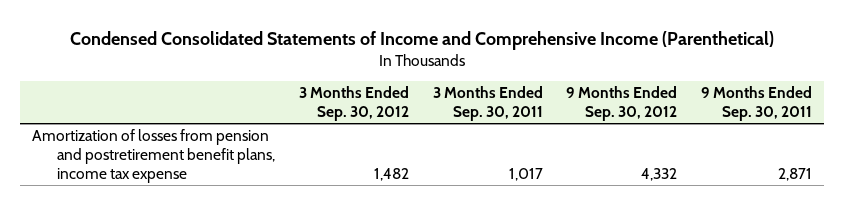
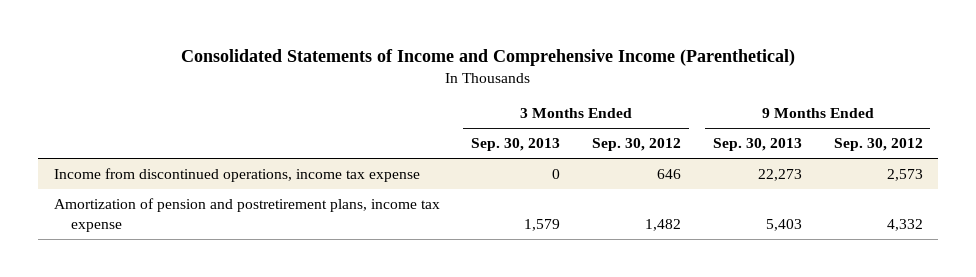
[70,30,775,50] Condensed Consolidated Statements of Income and Comprehensive Income (Parenthetical) -> [181,48,796,66] Consolidated Statements of Income and Comprehensive Income (Parenthetical)
[432,86,543,122] 3 Months Ended Sep. 30, 2011 -> none
[701,86,813,122] 9 Months Ended Sep. 30, 2011 -> none
none -> [471,138,561,152] Sep. 30, 2013
none -> [712,138,802,152] Sep. 30, 2013
none -> [53,168,420,183] Income from discontinued operations, income tax expense
[32,129,275,183] Amortization of losses from pension and postretirement benefit plans, income tax expense -> [53,198,440,232] Amortization of pension and postretirement plans, income tax expense

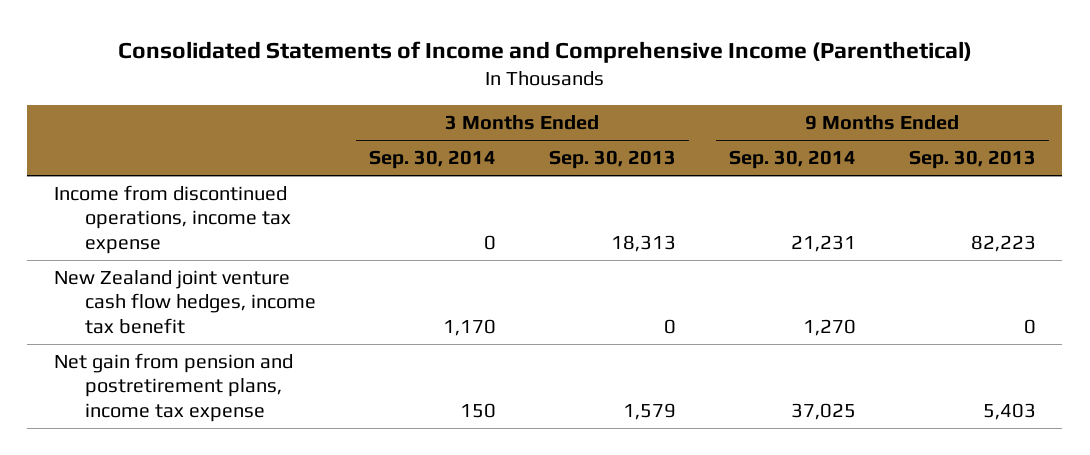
[592,138,682,152] Sep. 30, 2012 -> none
[833,138,923,152] Sep. 30, 2012 -> none
none -> [368,150,496,170] Sep. 30, 2014
none -> [728,150,856,170] Sep. 30, 2014
[552,169,561,180] 0 -> [610,235,676,253] 18,313
[757,169,802,182] 22,273 -> [970,235,1036,253] 82,223
none -> [53,269,316,335] New Zealand joint venture cash flow hedges, income tax benefit
[53,198,440,232] Amortization of pension and postretirement plans, income tax expense -> [53,352,293,423] Net gain from pension and postretirement plans, income tax expense

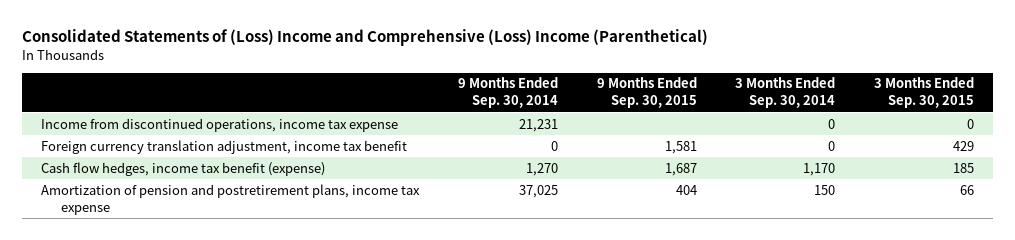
[117,41,972,64] Consolidated Statements of Income and Comprehensive Income (Parenthetical) -> [22,29,709,47] Consolidated Statements of (Loss) Income and Comprehensive (Loss) Income (Parenthetical)
[548,150,676,170] Sep. 30, 2013 -> none
[908,150,1036,170] Sep. 30, 2013 -> none
none -> [596,77,697,109] 9 Months Ended Sep. 30, 2015
none -> [873,77,974,109] 3 Months Ended Sep. 30, 2015
none -> [41,139,408,154] Foreign currency translation adjustment, income tax benefit
[53,269,316,335] New Zealand joint venture cash flow hedges, income tax benefit -> [41,161,326,176] Cash flow hedges, income tax benefit (expense)
[53,352,293,423] Net gain from pension and postretirement plans, income tax expense -> [41,183,421,215] Amortization of pension and postretirement plans, income tax expense

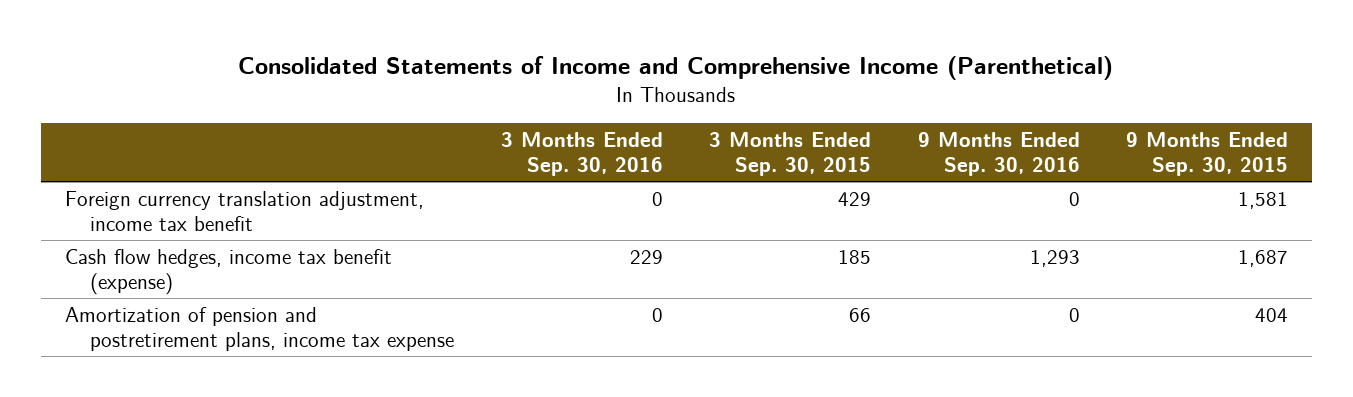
[22,29,709,47] Consolidated Statements of (Loss) Income and Comprehensive (Loss) Income (Parenthetical) -> [238,55,1114,80] Consolidated Statements of Income and Comprehensive Income (Parenthetical)
[457,77,558,109] 9 Months Ended Sep. 30, 2014 -> none
[735,77,836,109] 3 Months Ended Sep. 30, 2014 -> none
none -> [500,131,663,176] 3 Months Ended Sep. 30, 2016
none -> [917,131,1080,176] 9 Months Ended Sep. 30, 2016
[41,117,399,132] Income from discontinued operations, income tax expense -> none

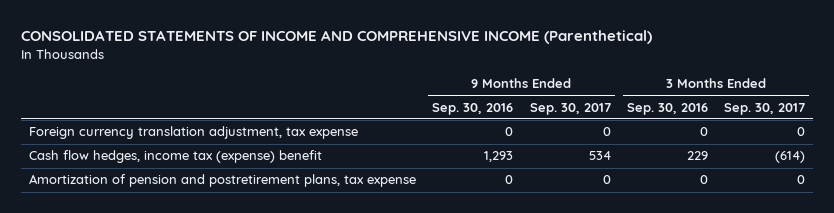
[238,55,1114,80] Consolidated Statements of Income and Comprehensive Income (Parenthetical) -> [20,29,652,44] CONSOLIDATED STATEMENTS OF INCOME AND COMPREHENSIVE INCOME (Parenthetical)
[709,131,872,176] 3 Months Ended Sep. 30, 2015 -> none
[1126,131,1289,176] 9 Months Ended Sep. 30, 2015 -> none
none -> [529,102,611,115] Sep. 30, 2017
none -> [724,102,806,115] Sep. 30, 2017
[64,191,424,231] Foreign currency translation adjustment, income tax benefit -> [28,126,358,140] Foreign currency translation adjustment, tax expense
[64,249,392,295] Cash flow hedges, income tax benefit (expense) -> [28,150,322,164] Cash flow hedges, income tax (expense) benefit
[64,307,455,351] Amortization of pension and postretirement plans, income tax expense -> [28,174,416,188] Amortization of pension and postretirement plans, tax expense

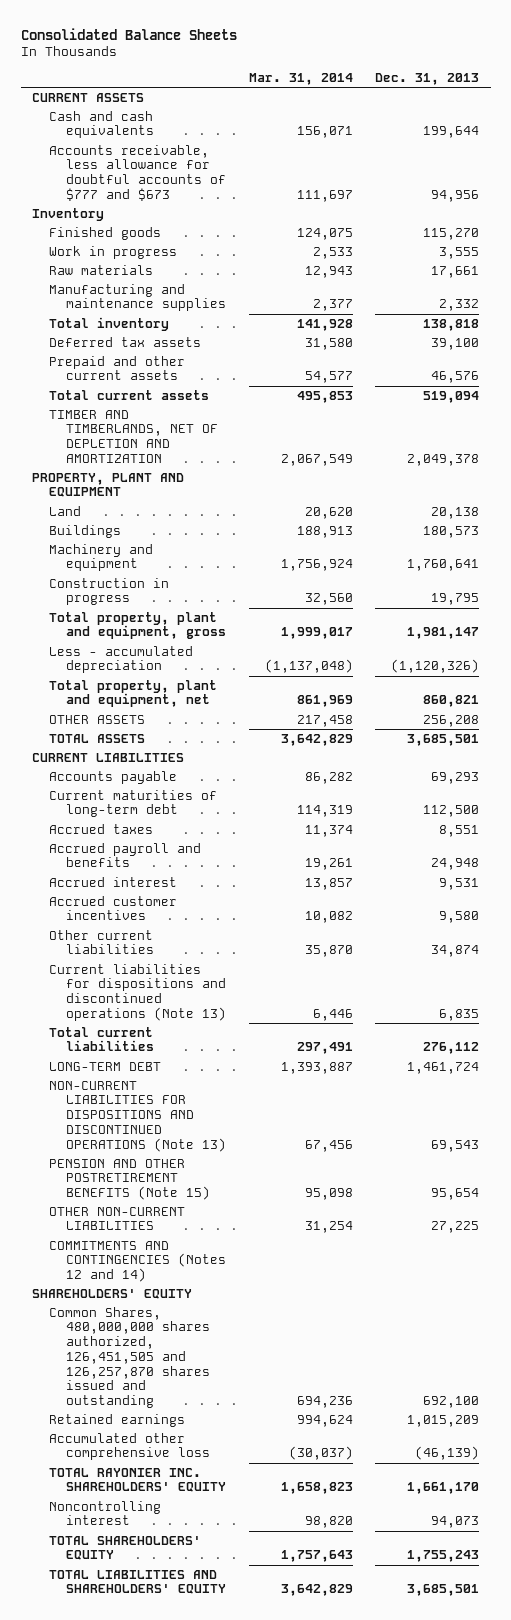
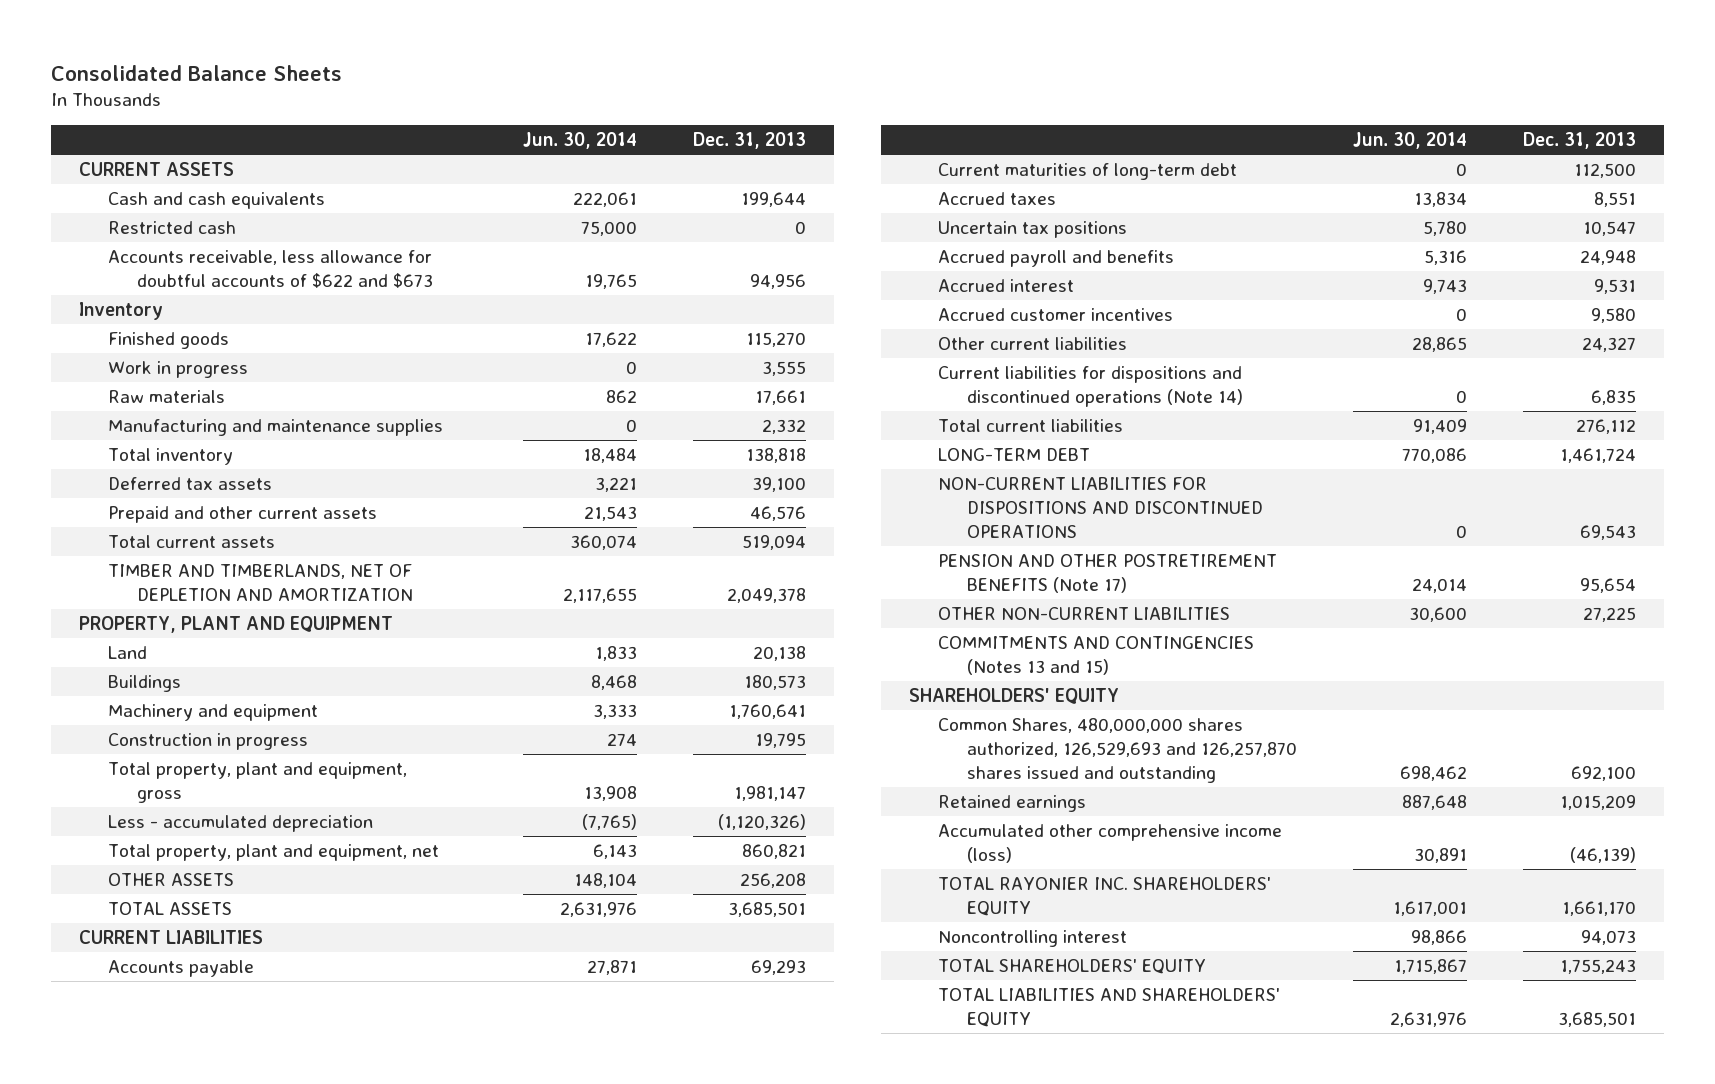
[248,73,353,86] Mar. 31, 2014 -> none
none -> [522,132,637,150] Jun. 30, 2014
none -> [108,220,237,234] Restricted cash
[49,144,227,201] Accounts receivable, less allowance for doubtful accounts of $777 and $673 -> [108,249,433,289] Accounts receivable, less allowance for doubtful accounts of $622 and $673
none -> [938,220,1128,238] Uncertain tax positions
[431,945,480,958] 34,874 -> [1581,336,1636,352] 24,327
[49,963,227,1021] Current liabilities for dispositions and discontinued operations (Note 13) -> [938,365,1243,408] Current liabilities for dispositions and discontinued operations (Note 14)
[49,1080,227,1152] NON-CURRENT LIABILITIES FOR DISPOSITIONS AND DISCONTINUED OPERATIONS (Note 13) -> [938,476,1263,539] NON-CURRENT LIABILITIES FOR DISPOSITIONS AND DISCONTINUED OPERATIONS
[49,1158,211,1201] PENSION AND OTHER POSTRETIREMENT BENEFITS (Note 15) -> [938,553,1278,594] PENSION AND OTHER POSTRETIREMENT BENEFITS (Note 17)
[49,1240,227,1283] COMMITMENTS AND CONTINGENCIES (Notes 12 and 14) -> [938,635,1255,676] COMMITMENTS AND CONTINGENCIES (Notes 13 and 15)
[49,1306,211,1408] Common Shares, 480,000,000 shares authorized, 126,451,505 and 126,257,870 shares issued and outstanding -> [938,717,1297,784] Common Shares, 480,000,000 shares authorized, 126,529,693 and 126,257,870 shares issued and outstanding
[49,1432,211,1461] Accumulated other comprehensive loss -> [938,823,1283,864] Accumulated other comprehensive income (loss)

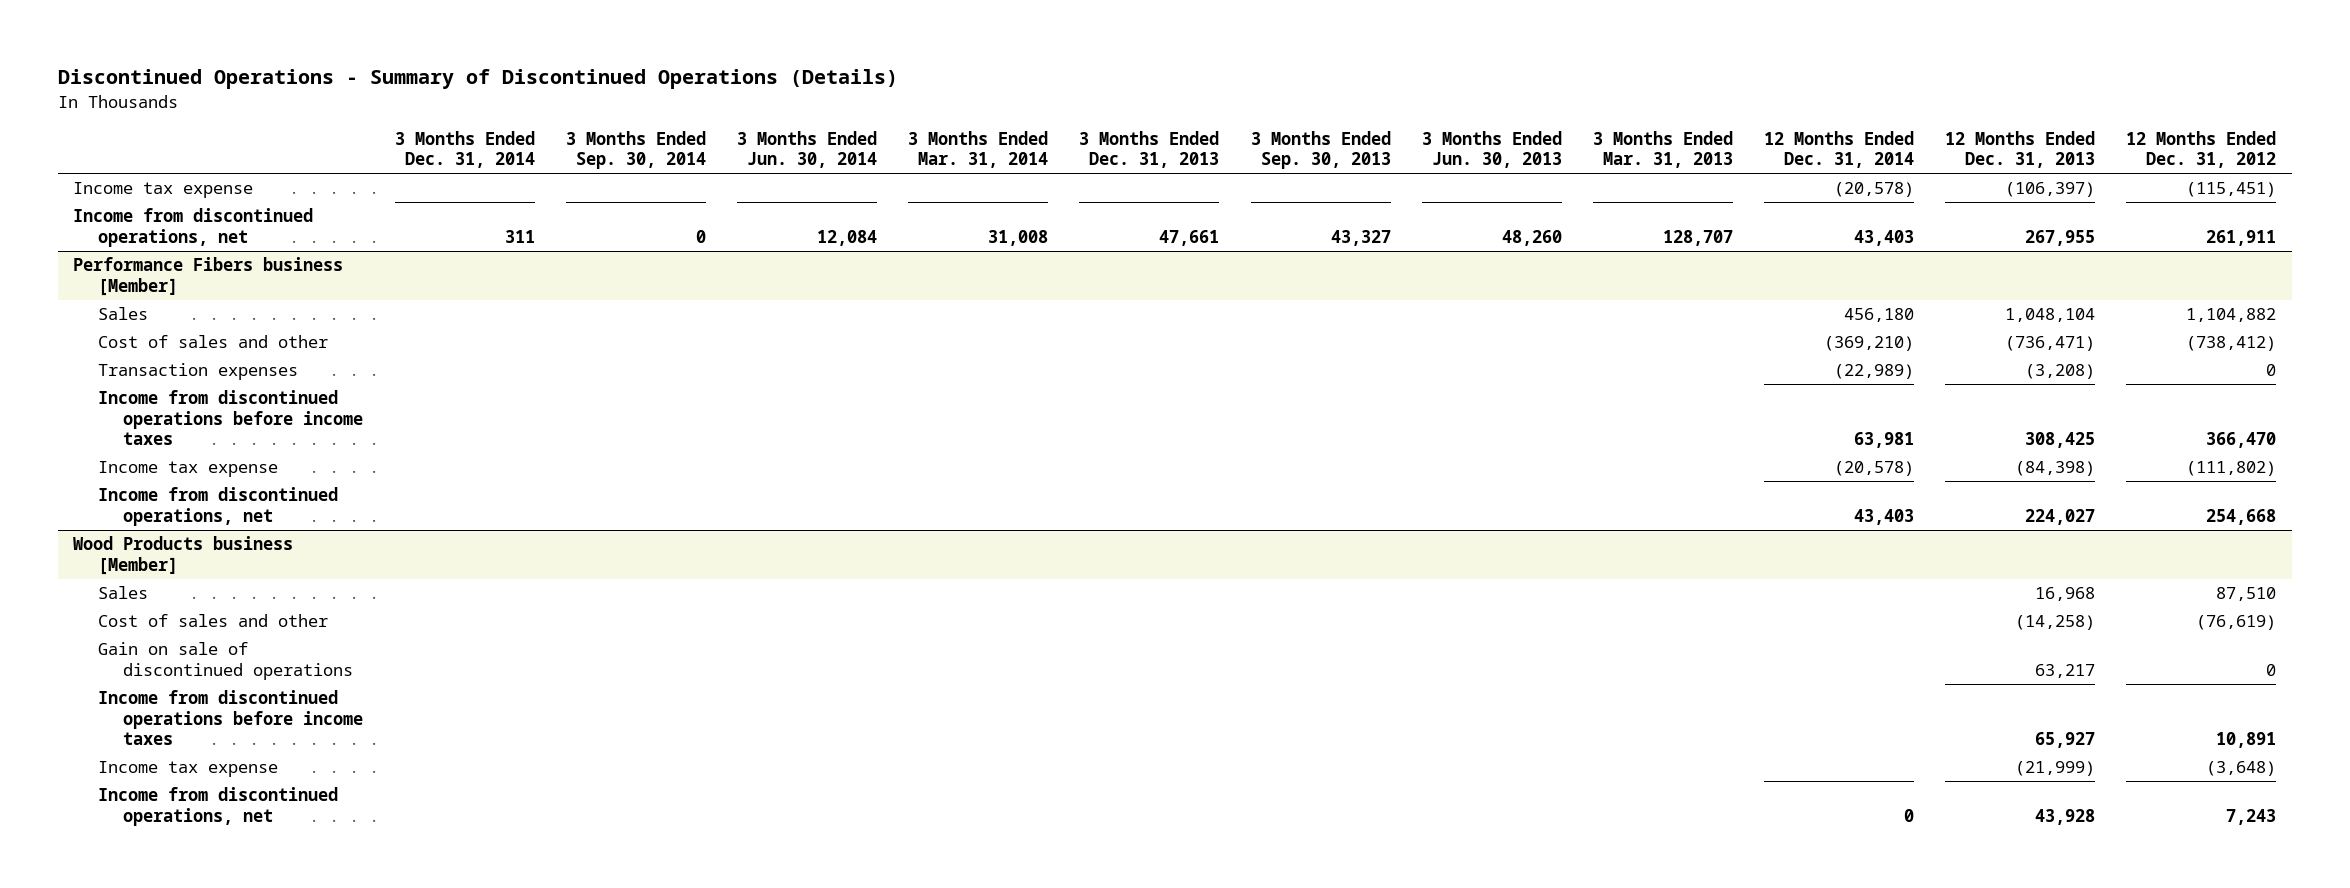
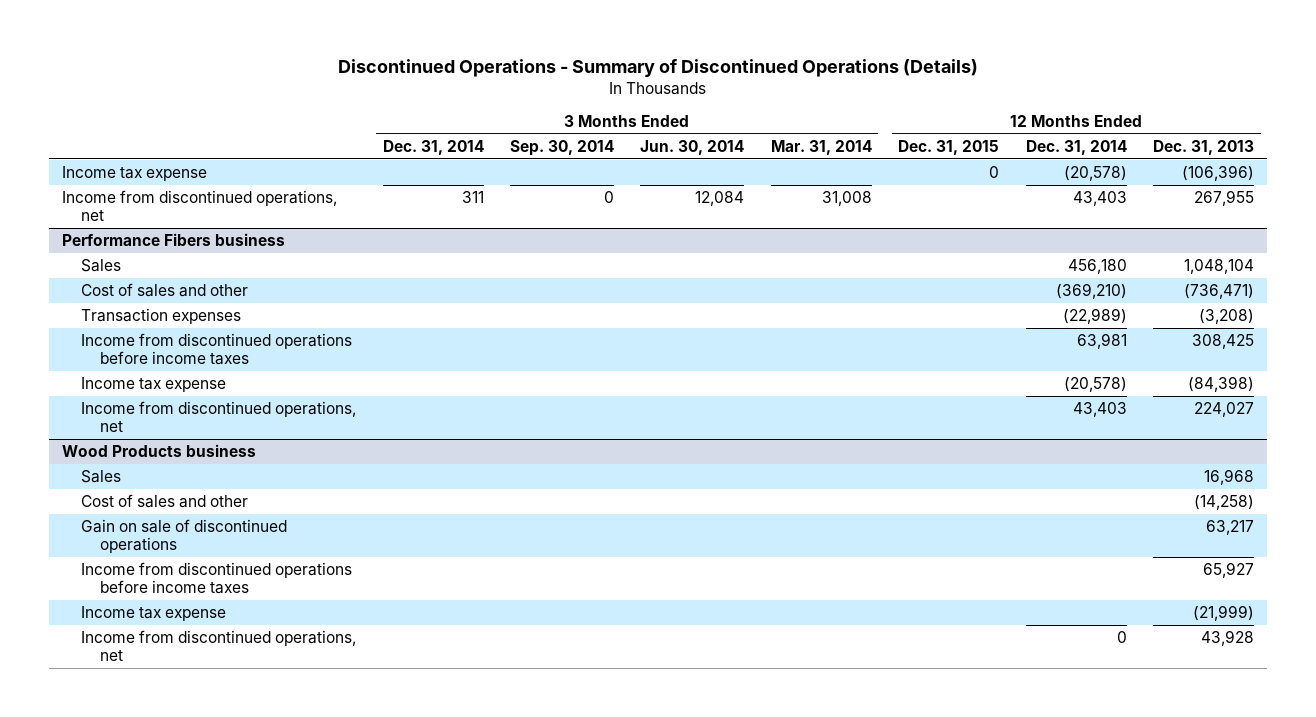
[1079,131,1220,169] 3 Months Ended Dec. 31, 2013 -> none
[1250,131,1391,170] 3 Months Ended Sep. 30, 2013 -> none
[1421,131,1562,169] 3 Months Ended Jun. 30, 2013 -> none
[1592,131,1733,169] 3 Months Ended Mar. 31, 2013 -> none
[2126,131,2277,169] 12 Months Ended Dec. 31, 2012 -> none
none -> [898,139,1000,155] Dec. 31, 2015
[2005,182,2096,198] (106,397) -> [1182,164,1255,181] (106,396)
[73,257,344,296] Performance Fibers business [Member] -> [62,232,286,246] Performance Fibers business
[73,536,294,575] Wood Products business [Member] -> [62,443,257,457] Wood Products business

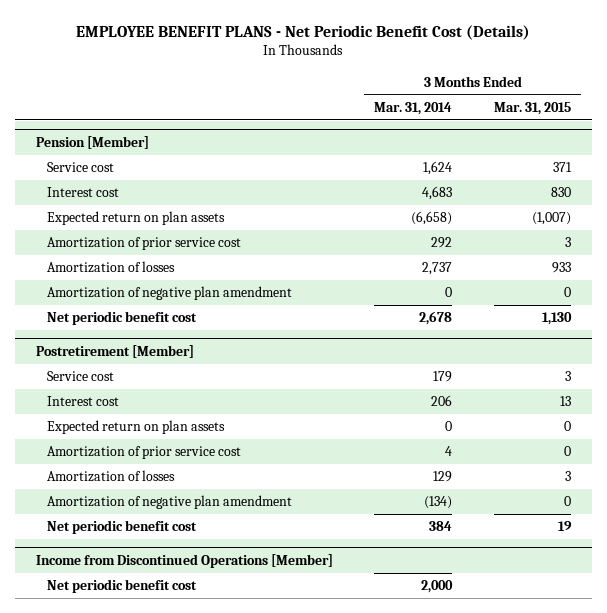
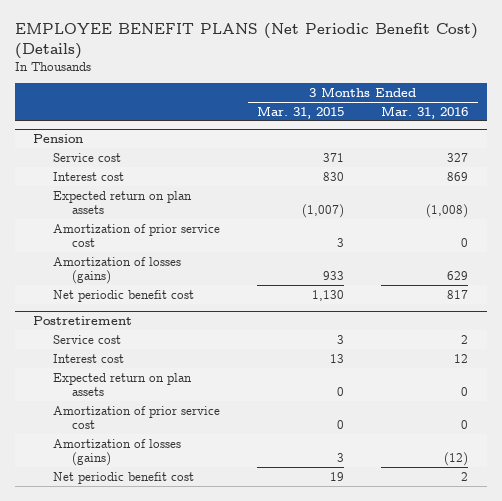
[76,24,531,40] EMPLOYEE BENEFIT PLANS - Net Periodic Benefit Cost (Details) -> [14,23,478,59] EMPLOYEE BENEFIT PLANS (Net Periodic Benefit Cost) (Details)
[374,101,453,115] Mar. 31, 2014 -> none
none -> [381,105,469,119] Mar. 31, 2016
[35,135,149,149] Pension [Member] -> [33,134,84,144] Pension
[47,286,293,301] Amortization of negative plan amendment -> none
[47,261,176,274] Amortization of losses -> [52,256,181,285] Amortization of losses (gains)
[35,344,194,358] Postretirement [Member] -> [33,316,133,326] Postretirement
[47,495,293,510] Amortization of negative plan amendment -> none
[47,470,176,483] Amortization of losses -> [52,438,181,467] Amortization of losses (gains)
[35,553,333,568] Income from Discontinued Operations [Member] -> none
[47,579,198,594] Net periodic benefit cost -> none

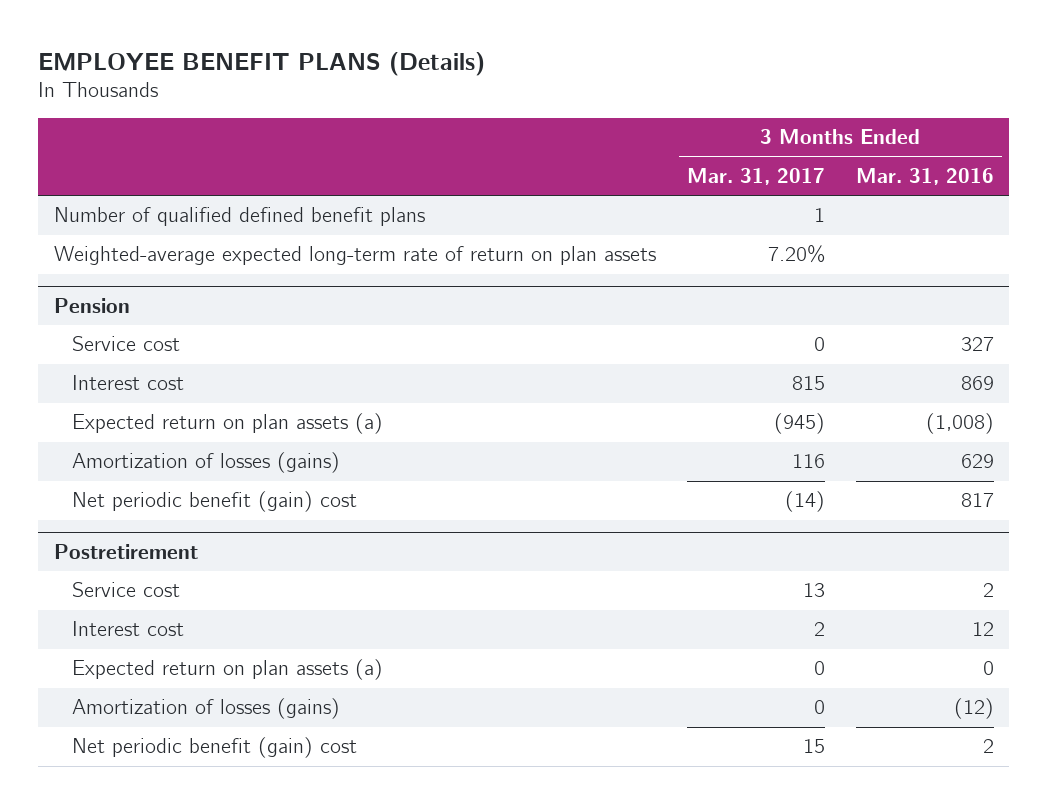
[14,23,478,59] EMPLOYEE BENEFIT PLANS (Net Periodic Benefit Cost) (Details) -> [38,51,486,76] EMPLOYEE BENEFIT PLANS (Details)
[257,105,345,119] Mar. 31, 2015 -> none
none -> [686,167,825,185] Mar. 31, 2017
none -> [53,207,425,227] Number of qualified defined benefit plans
none -> [53,246,656,266] Weighted-average expected long-term rate of return on plan assets
[52,223,220,248] Amortization of prior service cost -> none
[52,190,192,215] Expected return on plan assets -> [72,413,384,435] Expected return on plan assets (a)
[52,289,194,302] Net periodic benefit cost -> [72,491,358,513] Net periodic benefit (gain) cost
[52,405,220,430] Amortization of prior service cost -> none
[52,372,192,397] Expected return on plan assets -> [72,659,384,681] Expected return on plan assets (a)
[52,471,194,484] Net periodic benefit cost -> [72,737,358,759] Net periodic benefit (gain) cost

